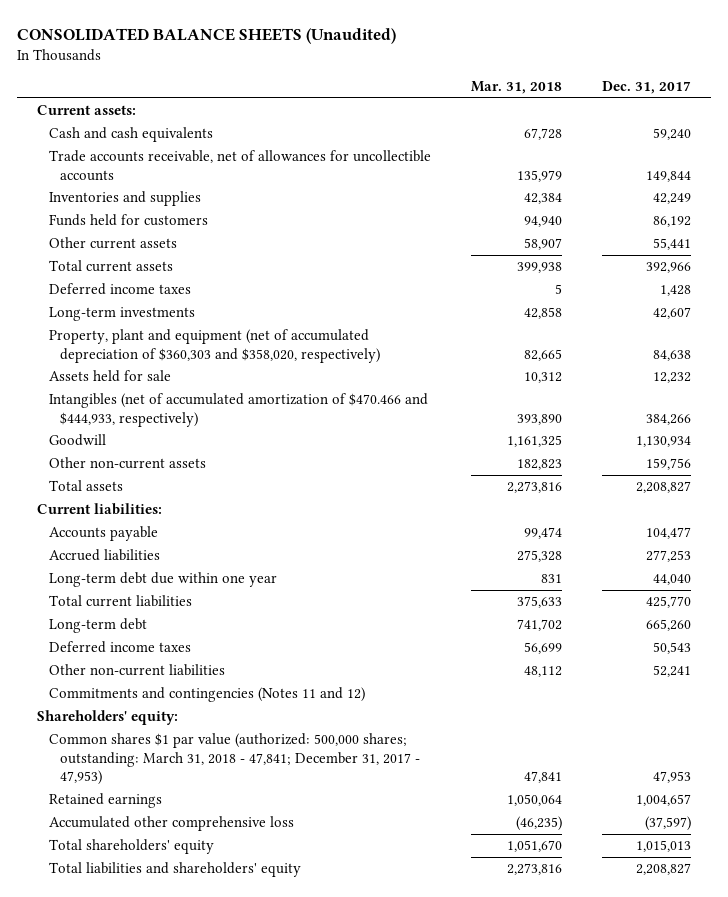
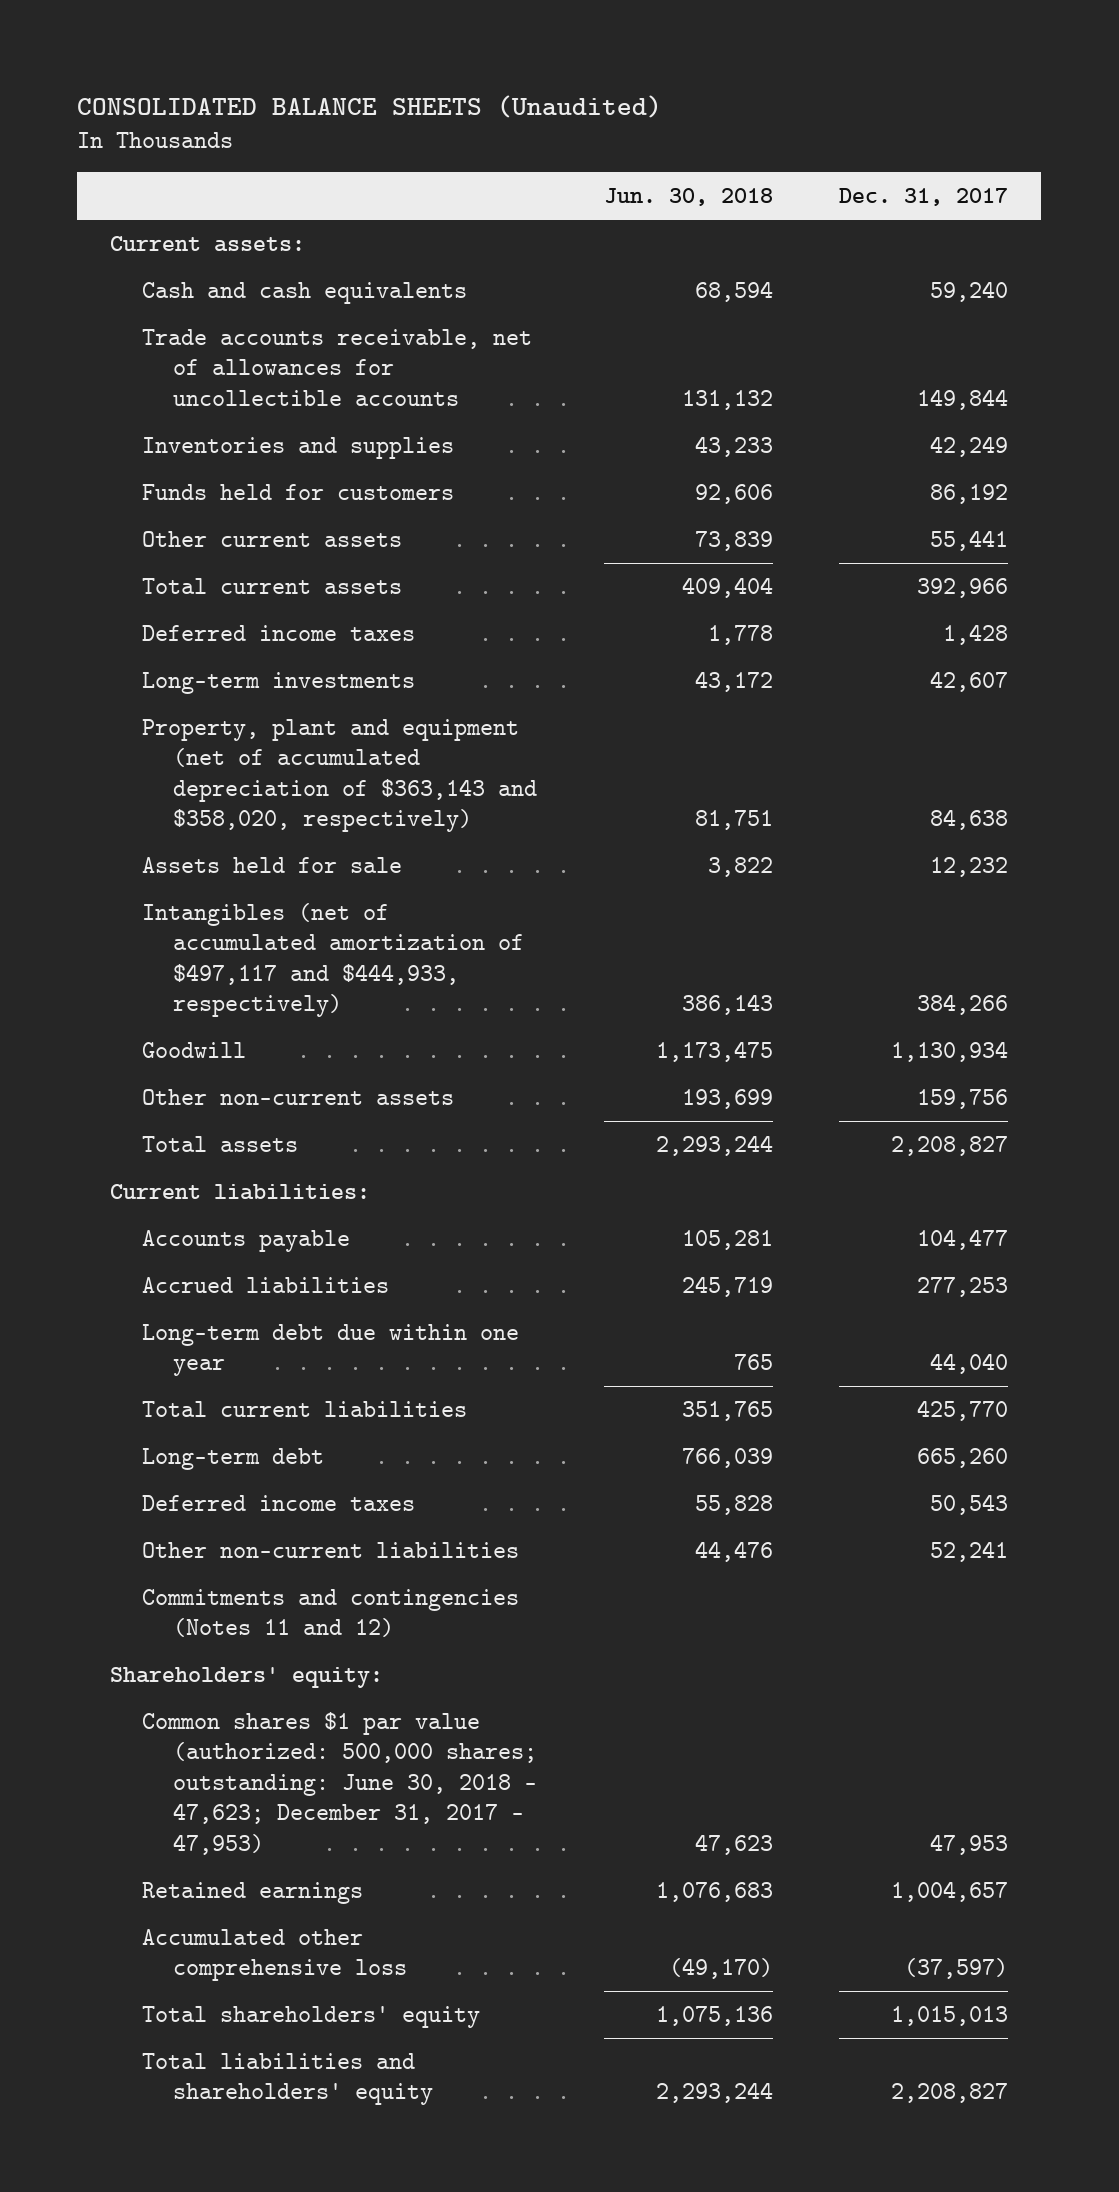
[470,80,562,94] Mar. 31, 2018 -> none
none -> [603,188,773,207] Jun. 30, 2018
[48,329,381,363] Property, plant and equipment (net of accumulated depreciation of $360,303 and $358,020, respectively) -> [141,718,538,833] Property, plant and equipment (net of accumulated depreciation of $363,143 and $358,020, respectively)
[48,393,428,427] Intangibles (net of accumulated amortization of $470.466 and $444,933, respectively) -> [141,902,525,1018] Intangibles (net of accumulated amortization of $497,117 and $444,933, respectively)
[48,733,421,785] Common shares $1 par value (authorized: 500,000 shares; outstanding: March 31, 2018 - 47,841; December 31, 2017 - 47,953) -> [141,1711,538,1855] Common shares $1 par value (authorized: 500,000 shares; outstanding: June 30, 2018 - 47,623; December 31, 2017 - 47,953)

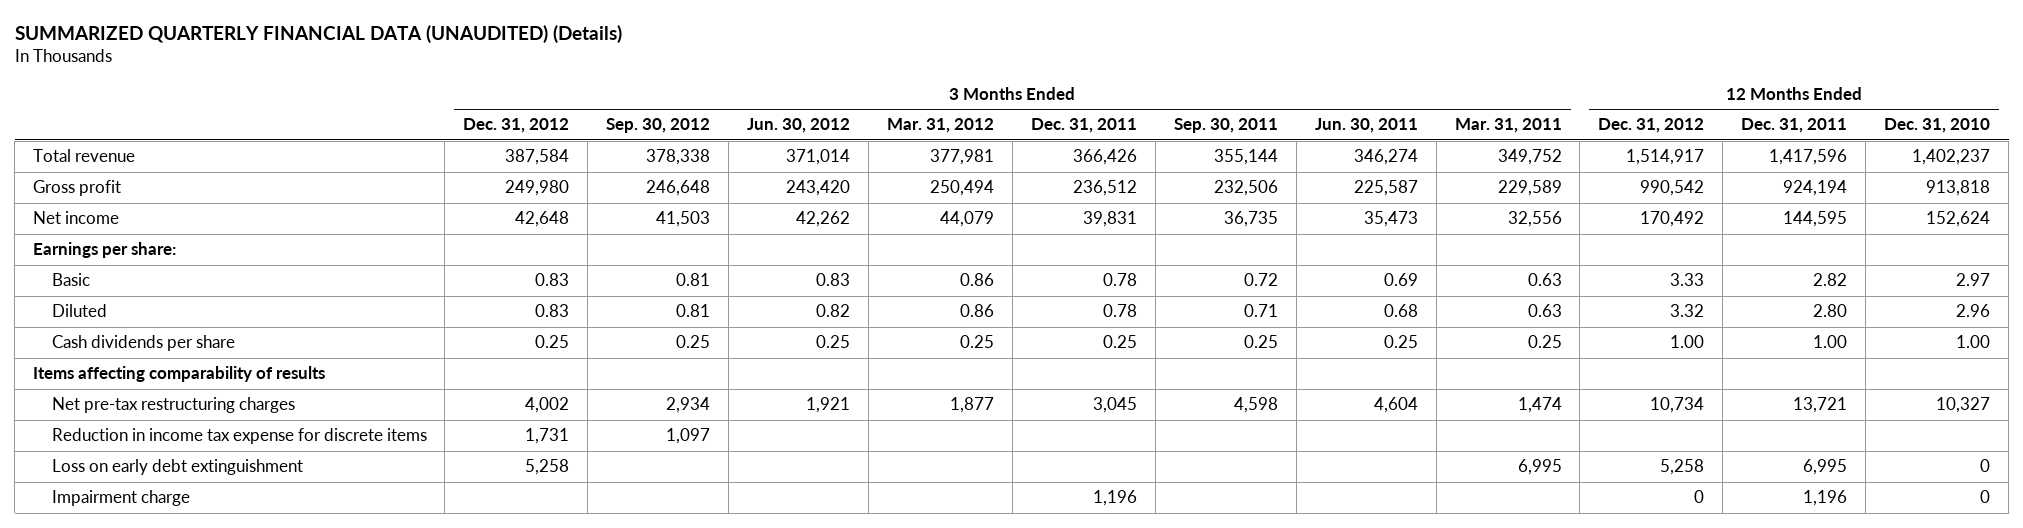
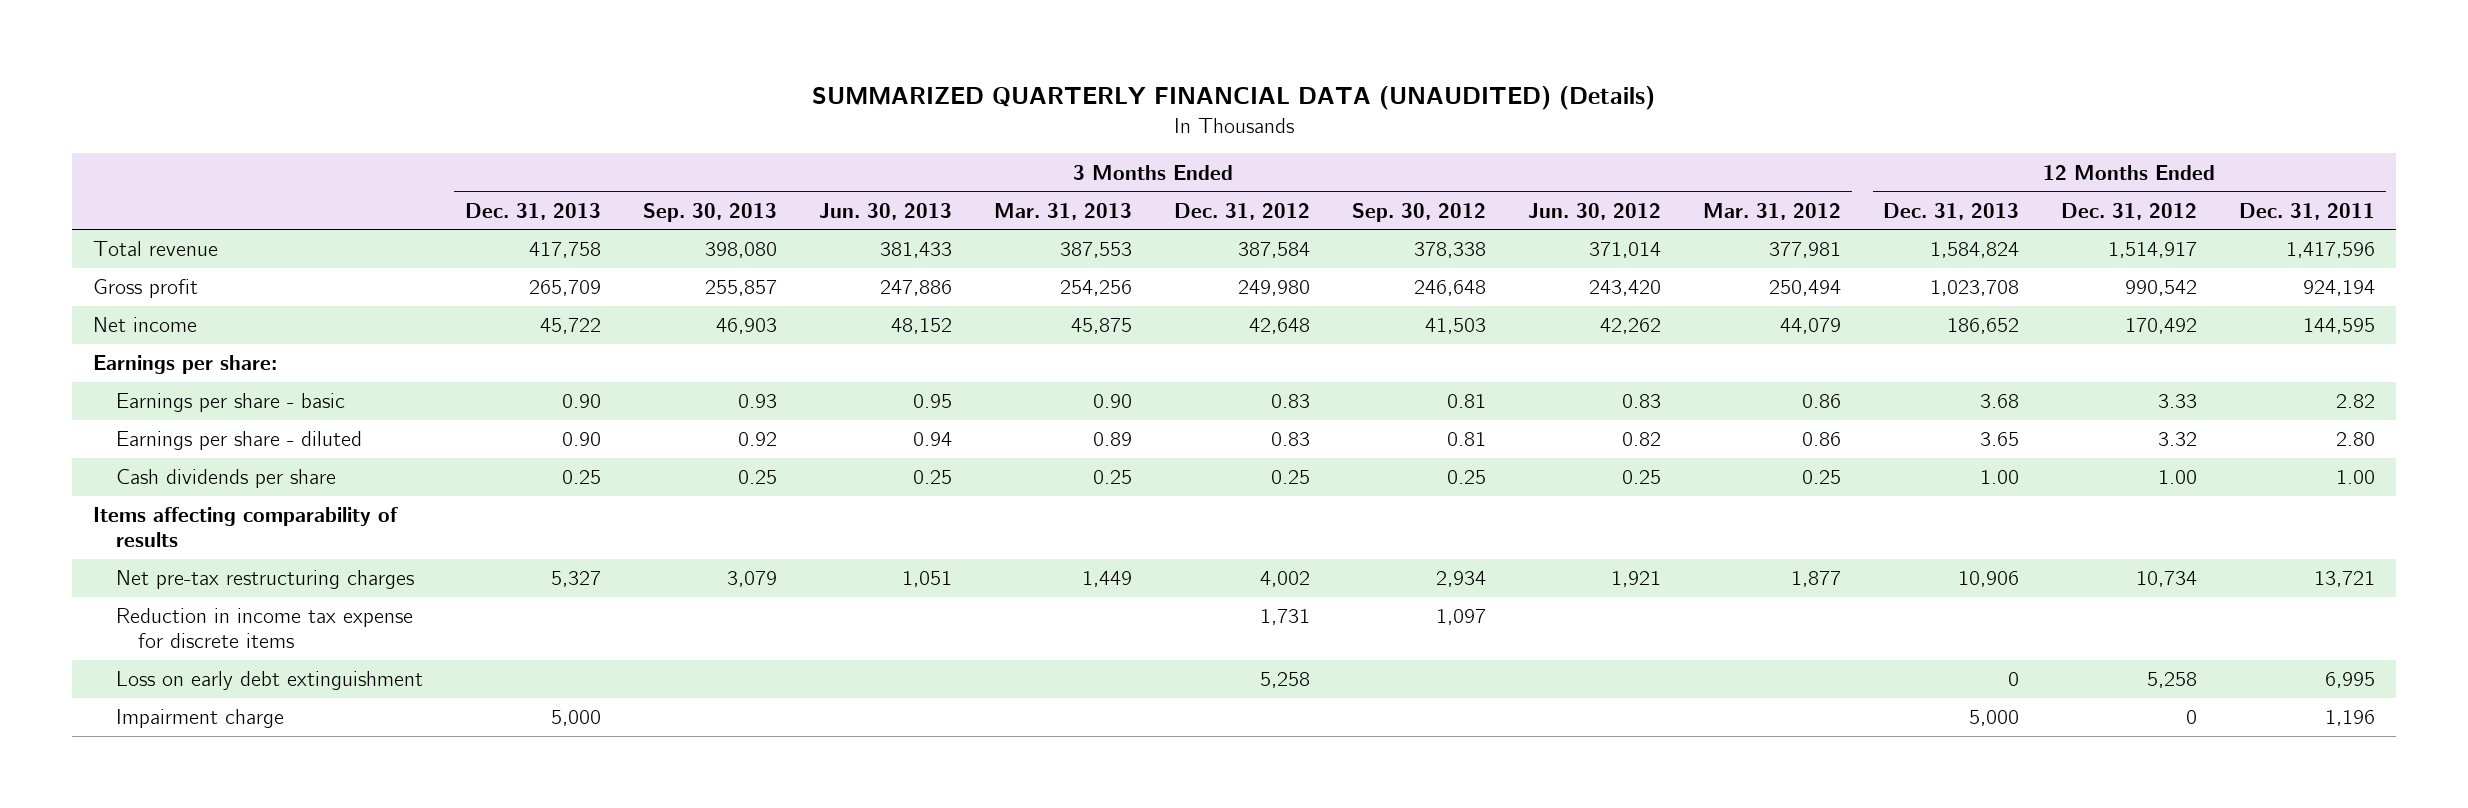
[1030,118,1137,134] Dec. 31, 2011 -> none
[1173,118,1278,134] Sep. 30, 2011 -> none
[1314,118,1418,134] Jun. 30, 2011 -> none
[1454,118,1562,134] Mar. 31, 2011 -> none
[1884,118,1991,134] Dec. 31, 2010 -> none
none -> [464,202,601,220] Dec. 31, 2013
none -> [642,202,777,222] Sep. 30, 2013
none -> [818,202,952,220] Jun. 30, 2013
none -> [993,202,1132,220] Mar. 31, 2013
none -> [1883,202,2020,220] Dec. 31, 2013
[51,273,90,287] Basic -> [115,393,345,413] Earnings per share - basic
[51,304,107,318] Diluted -> [115,431,362,451] Earnings per share - diluted

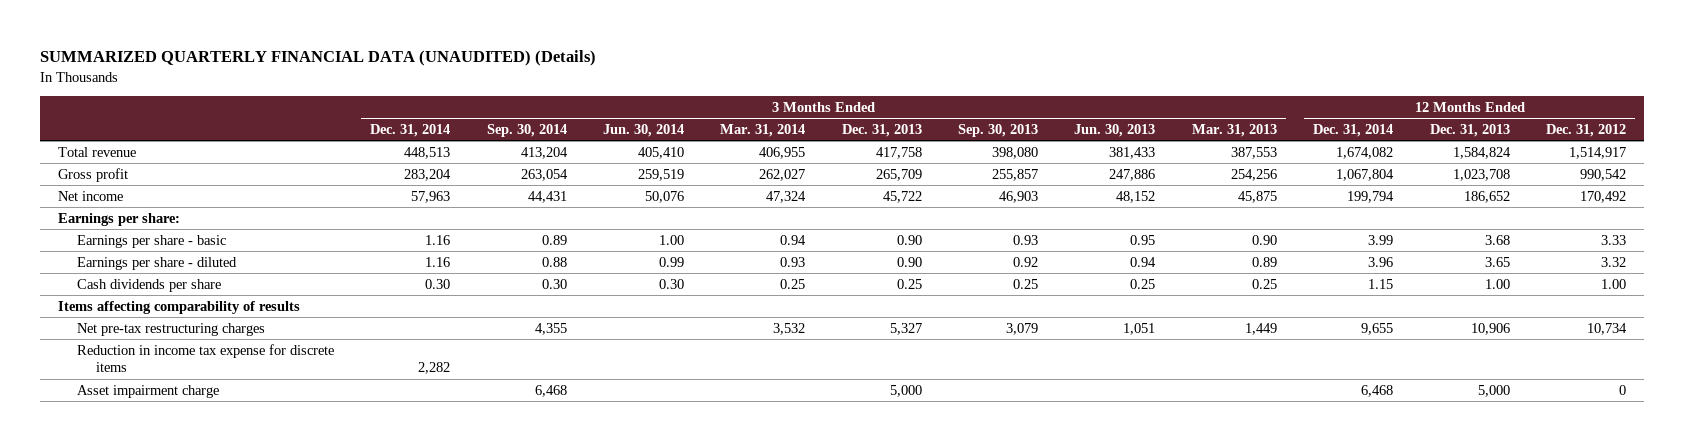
[1173,202,1310,220] Dec. 31, 2012 -> none
[1352,202,1487,222] Sep. 30, 2012 -> none
[1528,202,1662,220] Jun. 30, 2012 -> none
[1703,202,1842,220] Mar. 31, 2012 -> none
[2239,202,2376,220] Dec. 31, 2011 -> none
none -> [370,123,451,137] Dec. 31, 2014
none -> [486,123,567,137] Sep. 30, 2014
none -> [603,123,685,137] Jun. 30, 2014
none -> [720,123,806,137] Mar. 31, 2014
none -> [1313,123,1394,137] Dec. 31, 2014
[115,671,423,691] Loss on early debt extinguishment -> none
[115,709,284,729] Impairment charge -> [76,384,219,398] Asset impairment charge

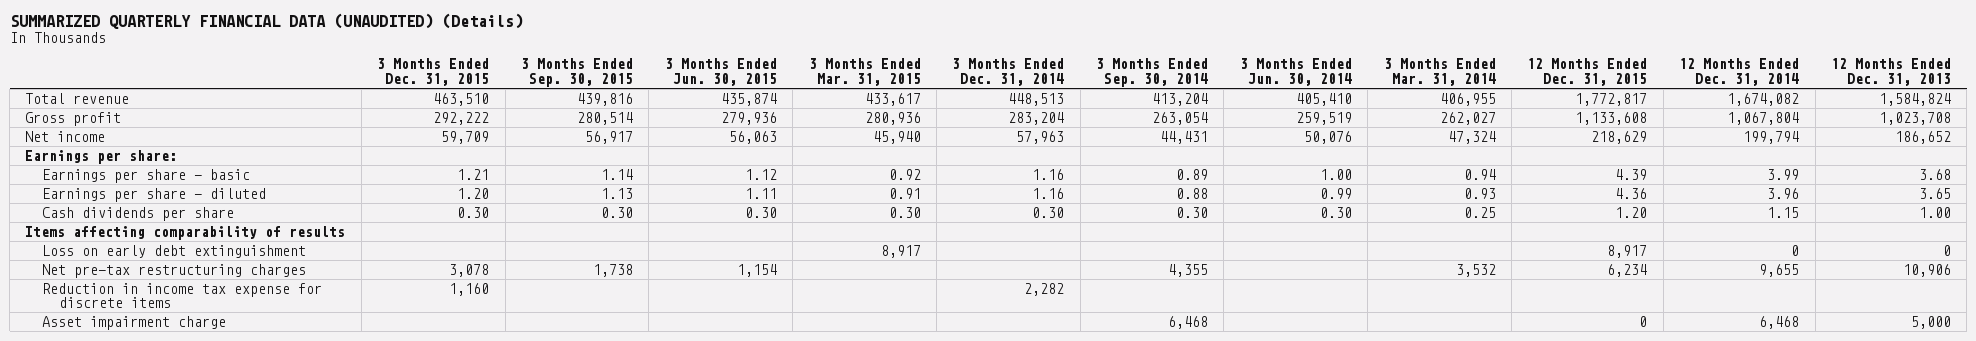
[841,123,922,137] Dec. 31, 2013 -> none
[958,123,1039,137] Sep. 30, 2013 -> none
[1074,123,1156,137] Jun. 30, 2013 -> none
[1191,123,1277,137] Mar. 31, 2013 -> none
[1545,123,1626,137] Dec. 31, 2012 -> none
none -> [377,58,490,86] 3 Months Ended Dec. 31, 2015
none -> [521,58,634,87] 3 Months Ended Sep. 30, 2015
none -> [664,58,777,86] 3 Months Ended Jun. 30, 2015
none -> [808,58,921,86] 3 Months Ended Mar. 31, 2015
none -> [1527,58,1648,86] 12 Months Ended Dec. 31, 2015
none -> [42,244,307,258] Loss on early debt extinguishment

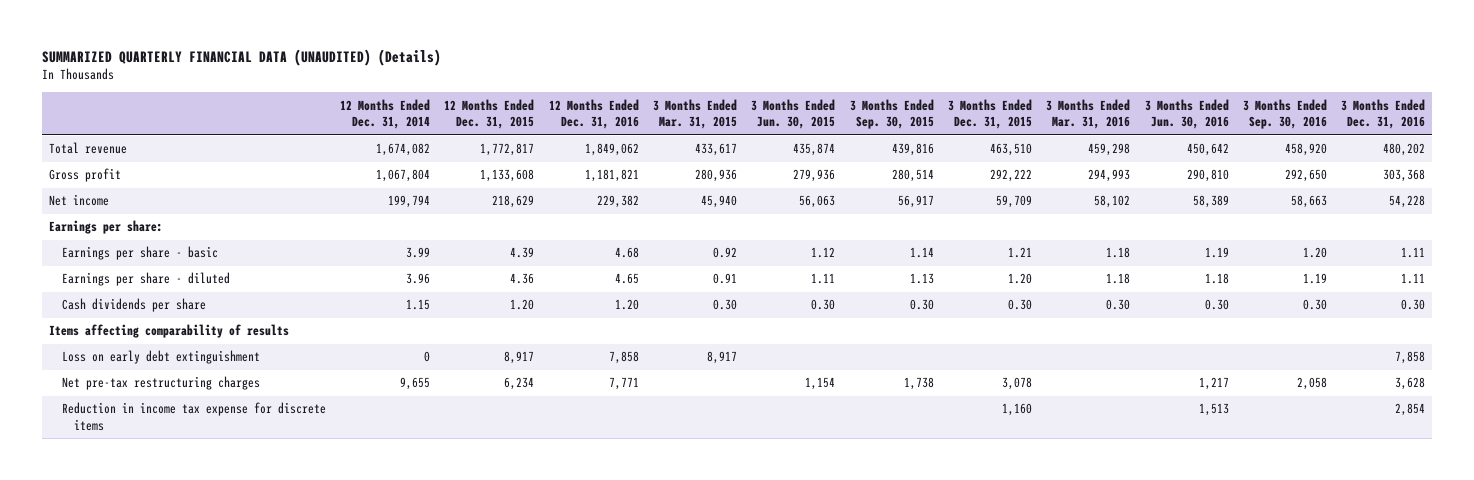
[952,58,1065,86] 3 Months Ended Dec. 31, 2014 -> none
[1096,58,1209,87] 3 Months Ended Sep. 30, 2014 -> none
[1239,58,1352,86] 3 Months Ended Jun. 30, 2014 -> none
[1383,58,1496,86] 3 Months Ended Mar. 31, 2014 -> none
[1830,58,1951,86] 12 Months Ended Dec. 31, 2013 -> none
none -> [548,98,639,130] 12 Months Ended Dec. 31, 2016
none -> [1046,98,1131,130] 3 Months Ended Mar. 31, 2016
none -> [1144,98,1229,130] 3 Months Ended Jun. 30, 2016
none -> [1242,98,1327,130] 3 Months Ended Sep. 30, 2016
none -> [1341,98,1426,130] 3 Months Ended Dec. 31, 2016
[42,315,227,330] Asset impairment charge -> none

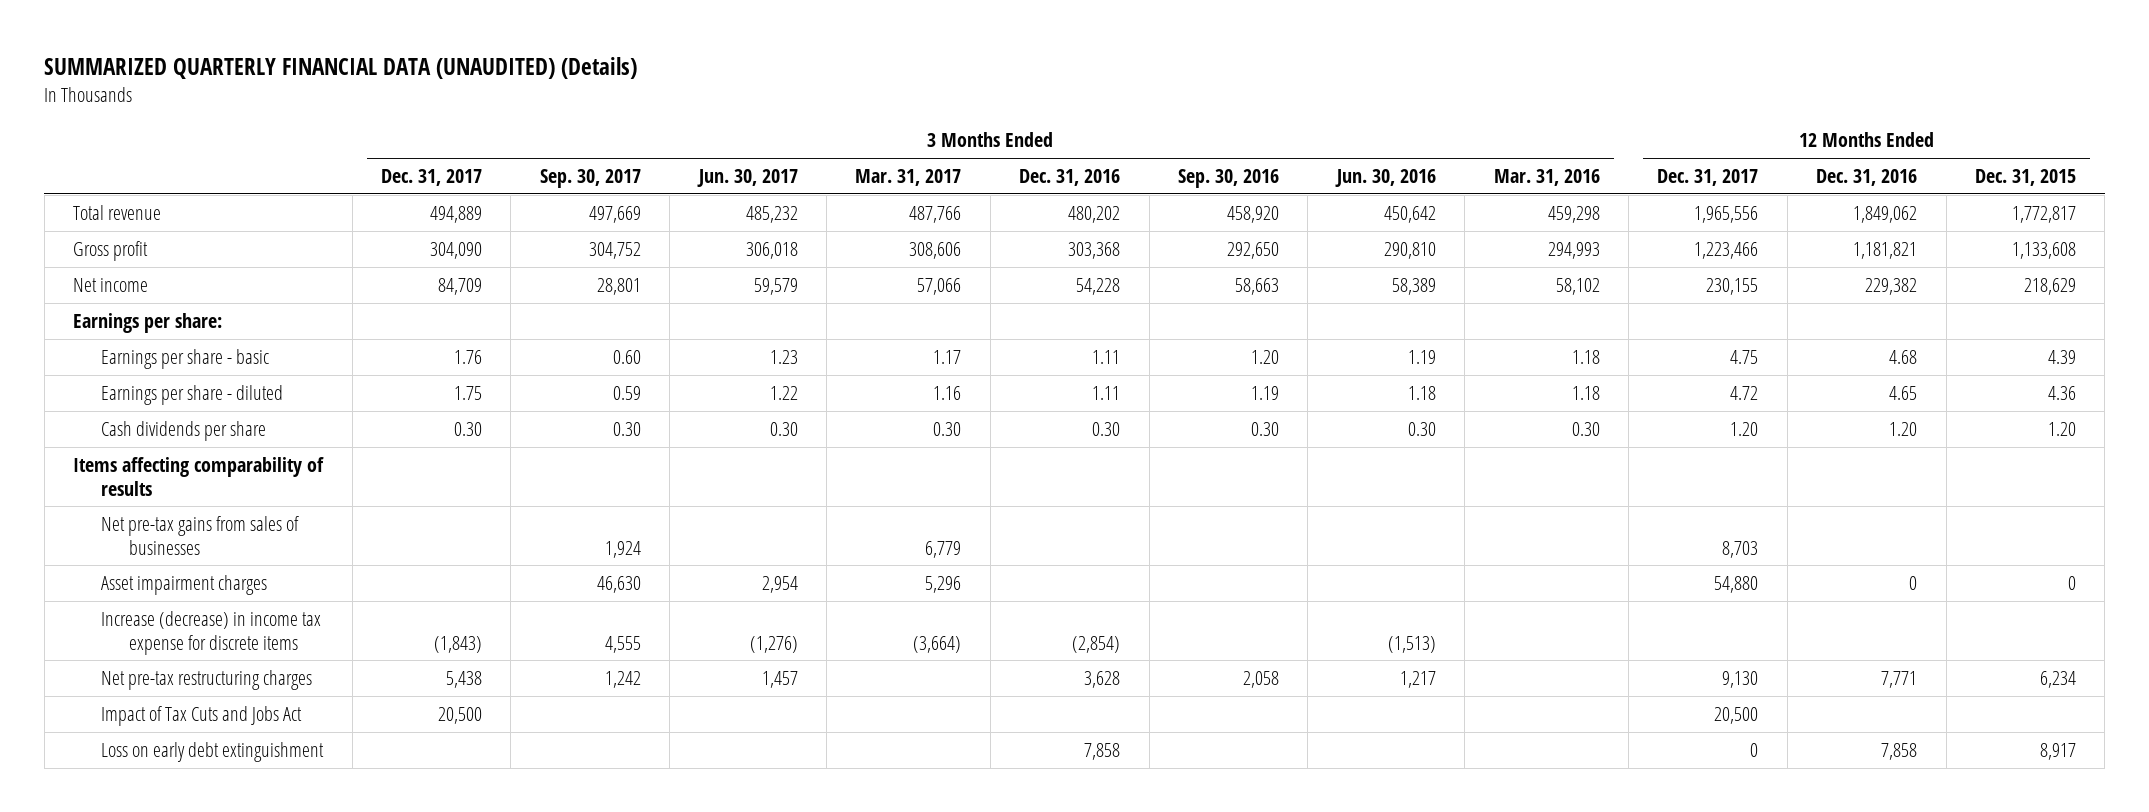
[339,98,430,130] 12 Months Ended Dec. 31, 2014 -> none
[652,98,737,130] 3 Months Ended Mar. 31, 2015 -> none
[751,98,836,130] 3 Months Ended Jun. 30, 2015 -> none
[849,98,934,130] 3 Months Ended Sep. 30, 2015 -> none
[947,98,1032,130] 3 Months Ended Dec. 31, 2015 -> none
none -> [381,168,483,186] Dec. 31, 2017
none -> [539,168,641,188] Sep. 30, 2017
none -> [696,168,798,187] Jun. 30, 2017
none -> [855,168,962,186] Mar. 31, 2017
none -> [1657,168,1759,186] Dec. 31, 2017
none -> [101,515,300,555] Net pre-tax gains from sales of businesses
none -> [101,574,268,595] Asset impairment charges
none -> [101,610,322,655] Increase (decrease) in income tax expense for discrete items
[61,402,326,431] Reduction in income tax expense for discrete items -> none
none -> [101,705,303,726] Impact of Tax Cuts and Jobs Act
[61,350,260,365] Loss on early debt extinguishment -> [101,741,325,762] Loss on early debt extinguishment

